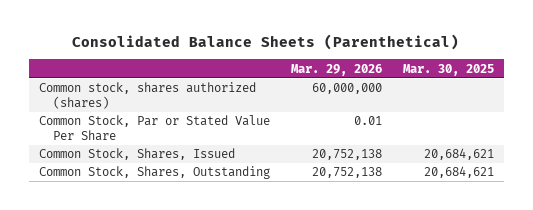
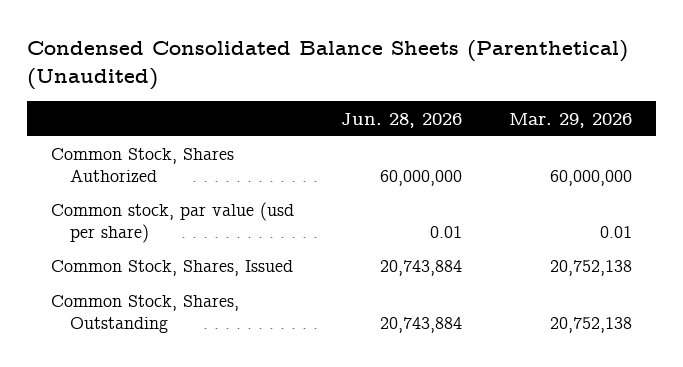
[72,34,460,51] Consolidated Balance Sheets (Parenthetical) -> [27,40,629,91] Condensed Consolidated Balance Sheets (Parenthetical) (Unaudited)
[402,63,494,76] Mar. 30, 2025 -> none
none -> [341,112,463,128] Jun. 28, 2026
[39,82,257,110] Common stock, shares authorized (shares) -> [51,148,235,182] Common Stock, Shares Authorized
[39,115,271,142] Common Stock, Par or Stated Value Per Share -> [51,202,295,243] Common stock, par value (usd per share)

